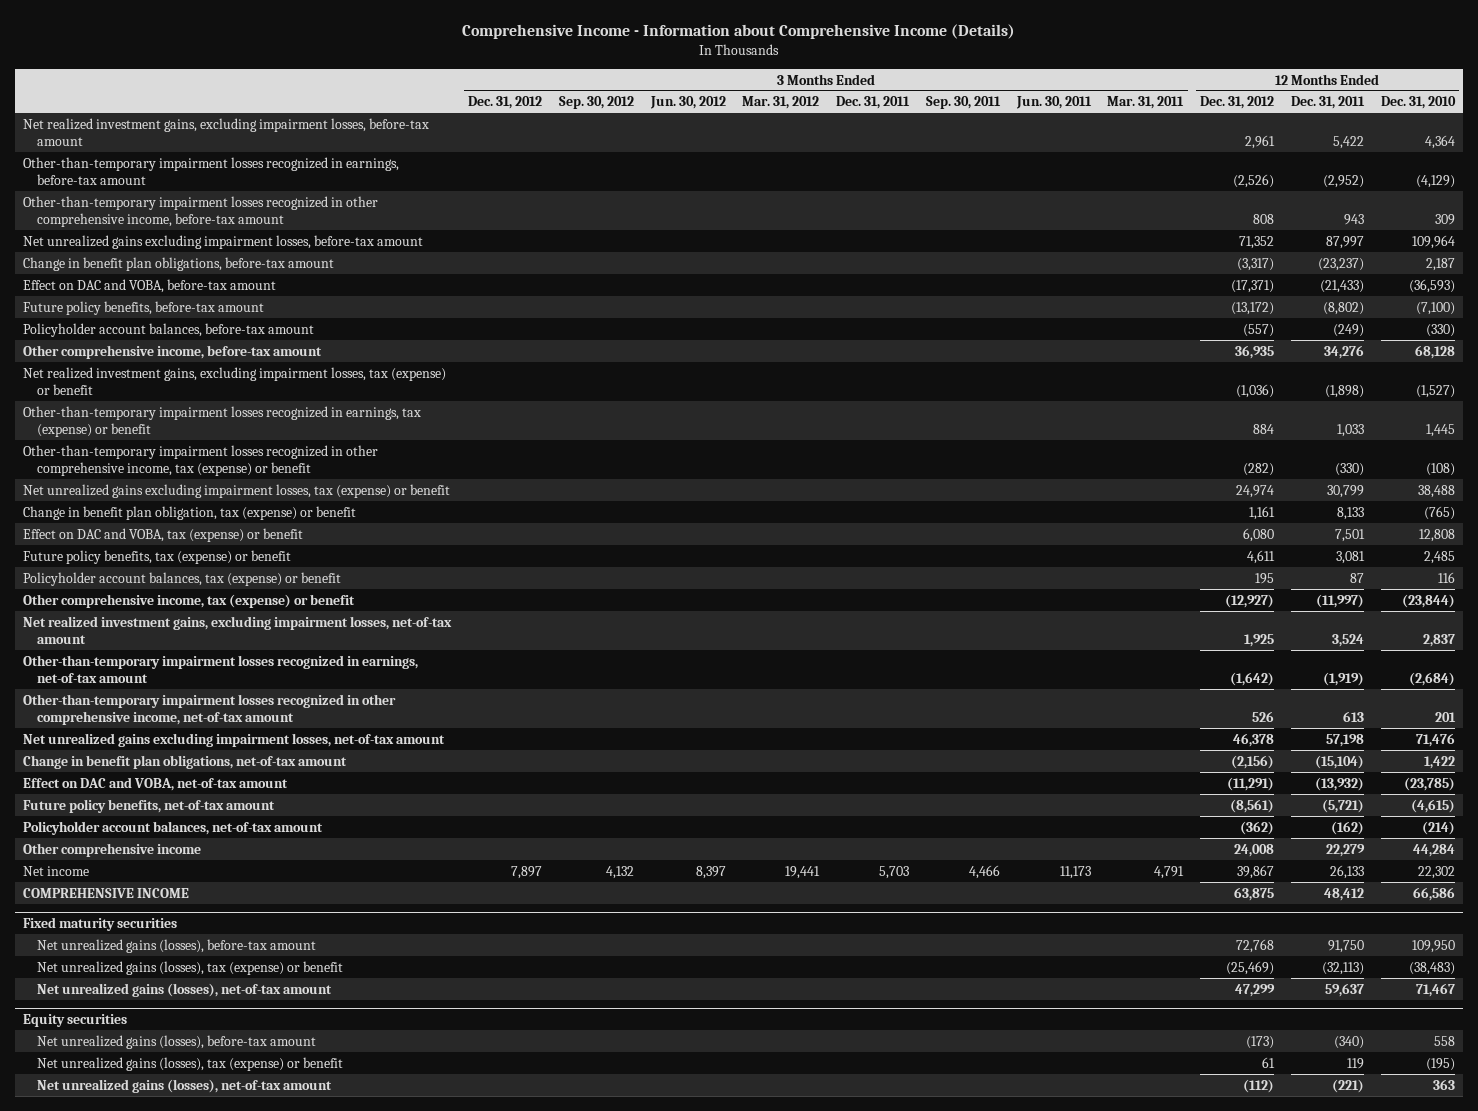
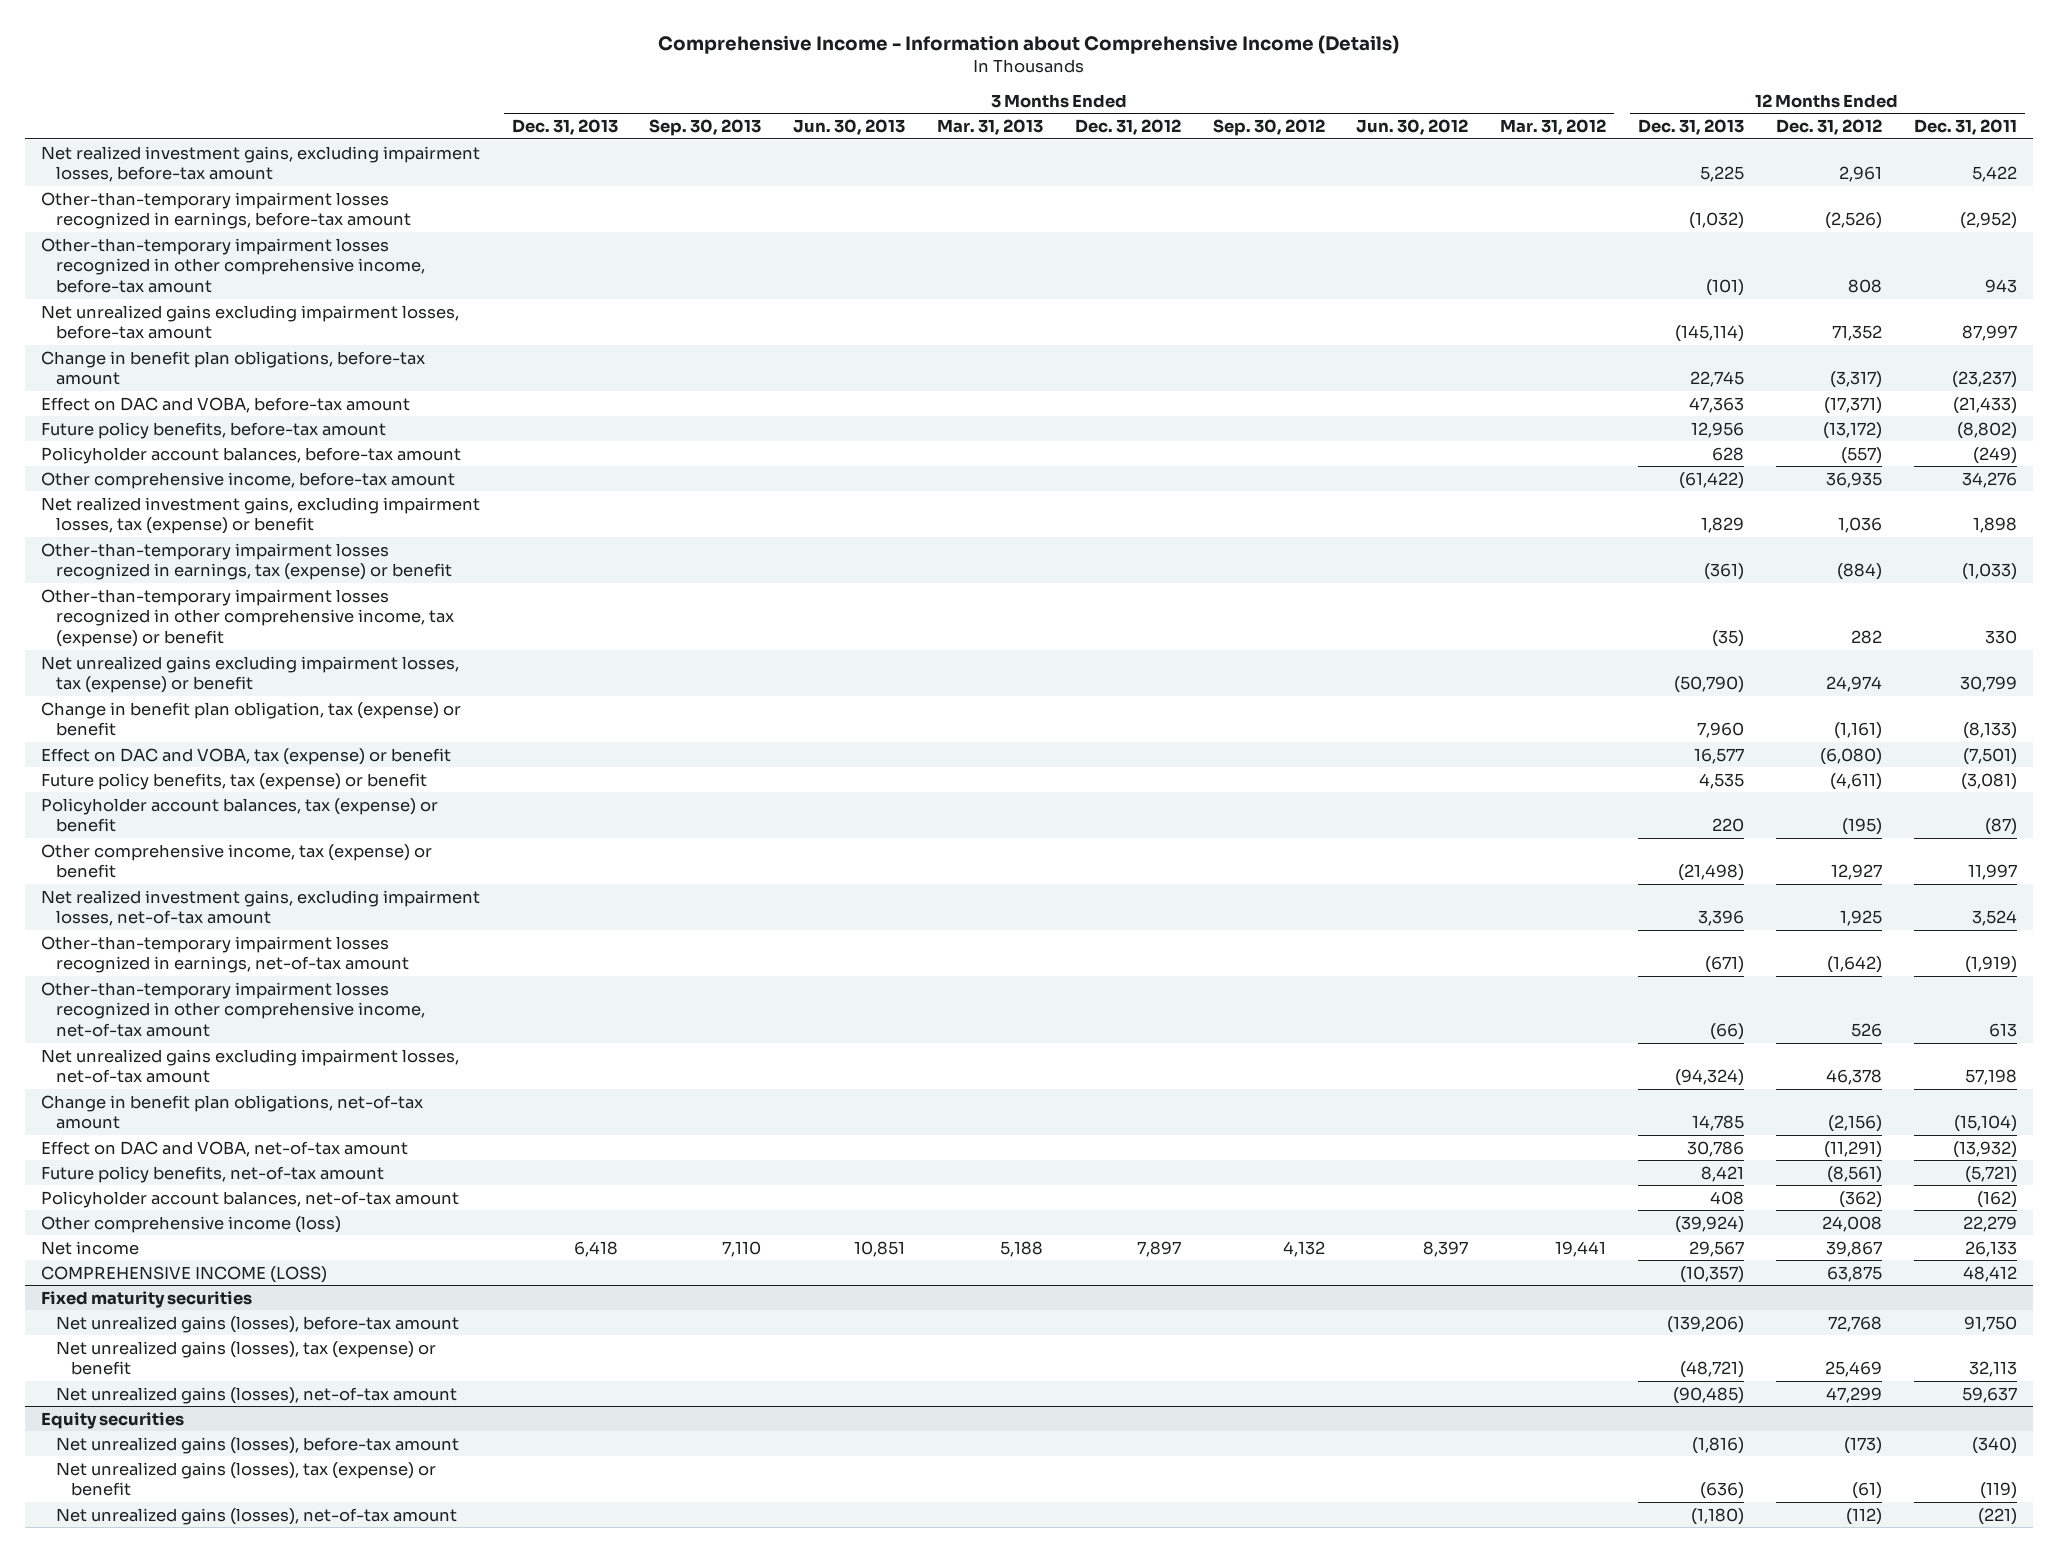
[836,96,911,110] Dec. 31, 2011 -> none
[925,96,1001,110] Sep. 30, 2011 -> none
[1015,96,1092,110] Jun. 30, 2011 -> none
[1107,96,1185,110] Mar. 31, 2011 -> none
[1380,96,1456,110] Dec. 31, 2010 -> none
none -> [511,118,618,135] Dec. 31, 2013
none -> [649,118,762,136] Sep. 30, 2013
none -> [793,118,906,135] Jun. 30, 2013
none -> [937,118,1044,135] Mar. 31, 2013
none -> [1638,118,1745,135] Dec. 31, 2013
[1236,383,1275,398] (1,036) -> [1837,517,1882,534] 1,036
[1324,384,1364,398] (1,898) -> [1972,517,2017,534] 1,898
[1253,423,1275,434] 884 -> [1836,563,1882,581] (884)
[1336,423,1364,437] 1,033 -> [1961,563,2017,581] (1,033)
[1243,462,1275,476] (282) -> [1850,630,1882,645] 282
[1334,462,1364,476] (330) -> [1984,630,2017,645] 330
[1249,505,1276,520] 1,161 -> [1833,722,1882,740] (1,161)
[1336,506,1364,520] 8,133 -> [1962,722,2017,740] (8,133)
[1243,527,1275,542] 6,080 -> [1819,747,1882,765] (6,080)
[1334,528,1365,542] 7,501 -> [1962,747,2017,765] (7,501)
[1247,549,1276,564] 4,611 -> [1829,772,1882,790] (4,611)
[1335,550,1365,564] 3,081 -> [1960,772,2017,790] (3,081)
[1255,572,1275,584] 195 -> [1841,818,1882,836] (195)
[1349,572,1364,583] 87 -> [1984,818,2017,836] (87)
[1225,593,1275,608] (12,927) -> [1830,864,1882,881] 12,927
[1315,593,1364,608] (11,997) -> [1967,864,2017,881] 11,997
[23,842,202,857] Other comprehensive income -> [40,1215,341,1233] Other comprehensive income (loss)
[23,887,190,898] COMPREHENSIVE INCOME -> [40,1265,327,1283] COMPREHENSIVE INCOME (LOSS)
[1226,960,1275,975] (25,469) -> [1824,1361,1882,1378] 25,469
[1321,961,1364,975] (32,113) -> [1968,1361,2017,1378] 32,113
[1262,1056,1276,1068] 61 -> [1851,1482,1882,1500] (61)
[1346,1057,1364,1069] 119 -> [1979,1482,2017,1500] (119)

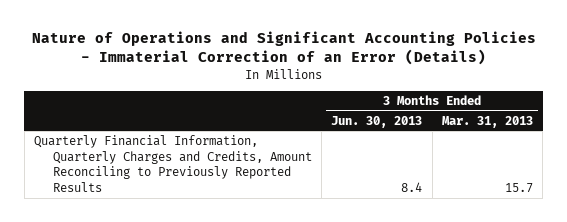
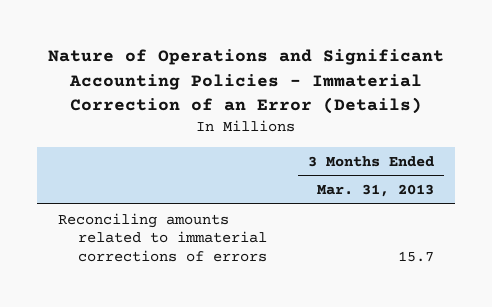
[331,115,423,128] Jun. 30, 2013 -> none
[34,135,312,192] Quarterly Financial Information, Quarterly Charges and Credits, Amount Reconciling to Previously Reported Results -> [57,212,267,262] Reconciling amounts related to immaterial corrections of errors

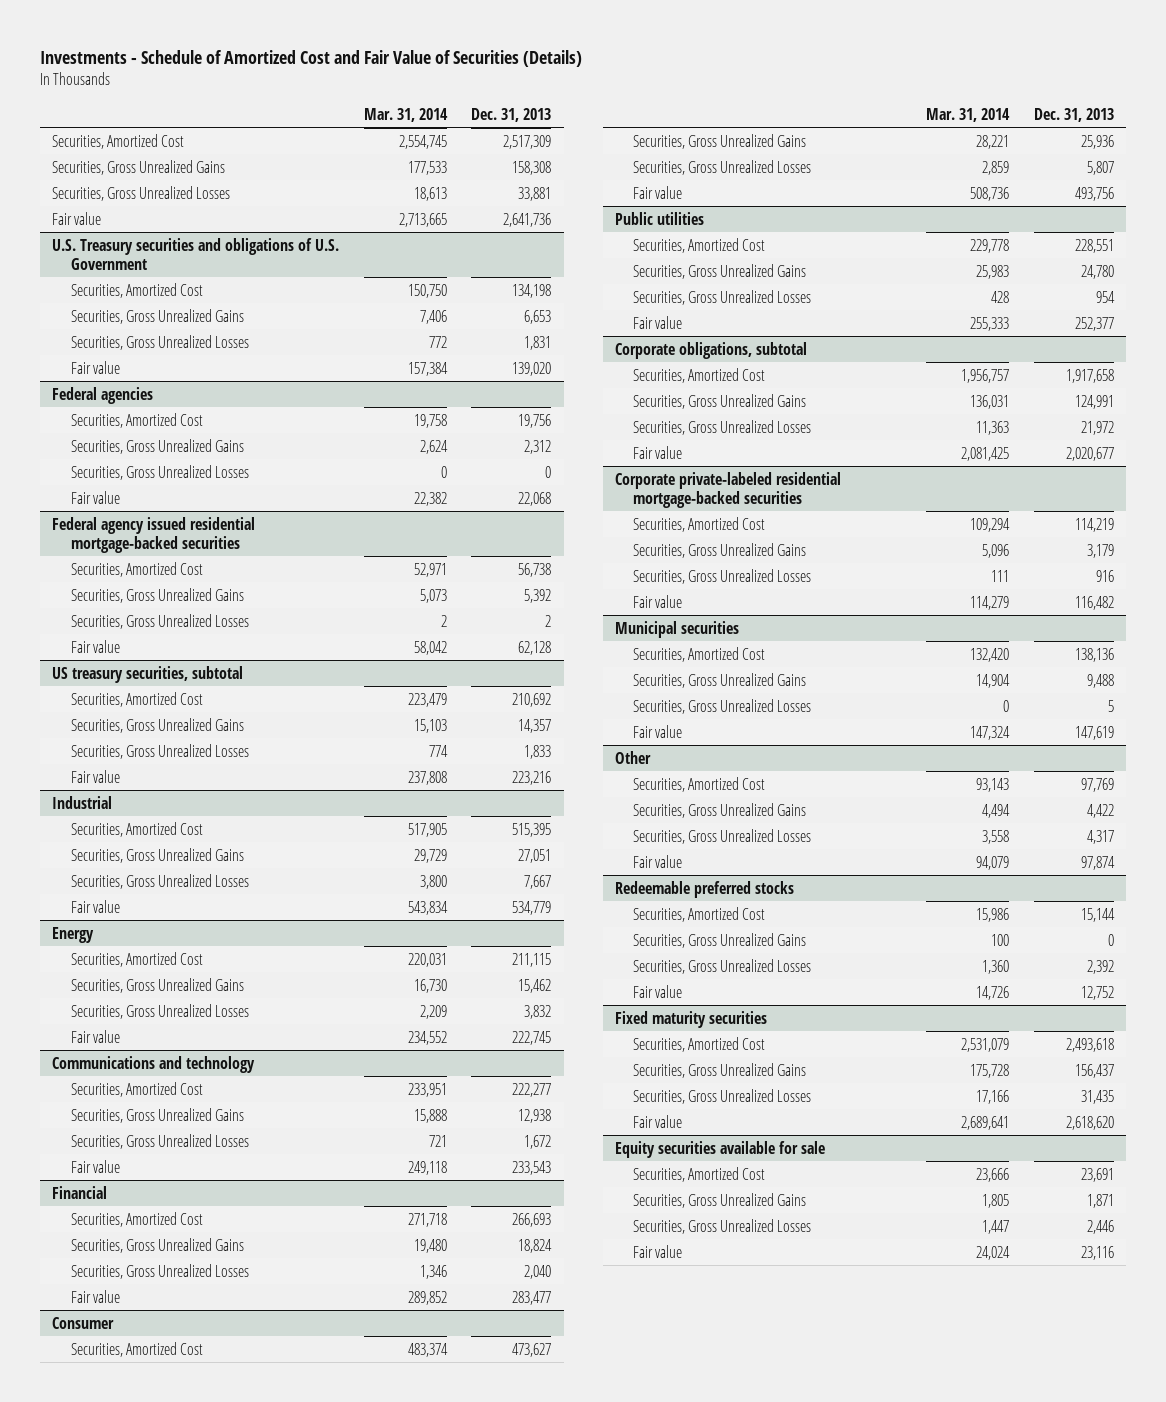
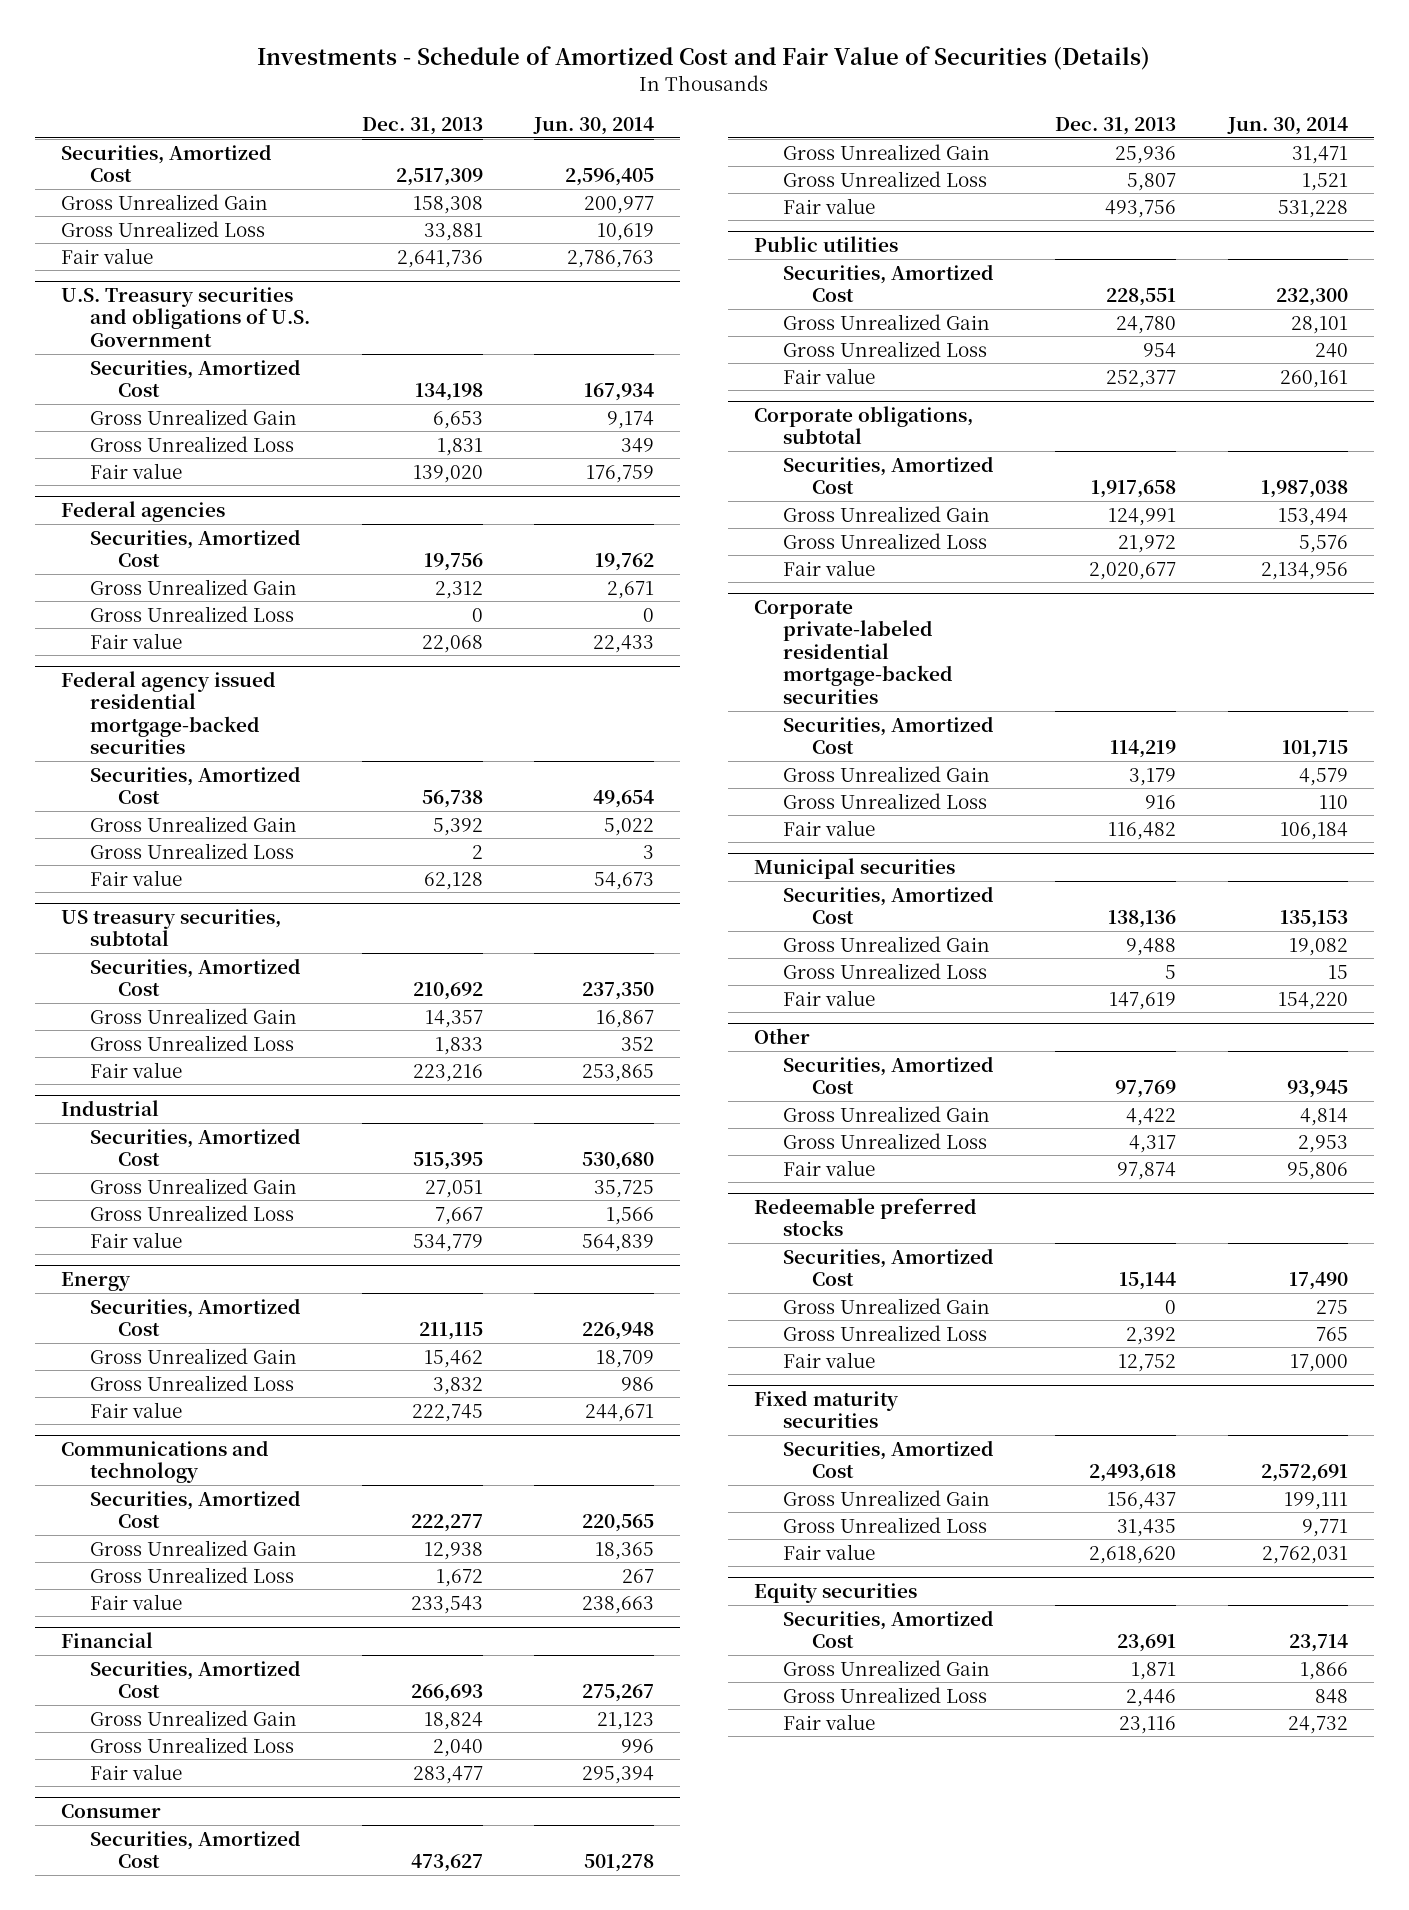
[363,107,448,122] Mar. 31, 2014 -> none
none -> [533,116,655,135] Jun. 30, 2014
[52,159,226,175] Securities, Gross Unrealized Gains -> [61,193,269,210] Gross Unrealized Gain
[52,185,231,201] Securities, Gross Unrealized Losses -> [61,220,266,237] Gross Unrealized Loss
[71,308,245,324] Securities, Gross Unrealized Gains -> [89,408,297,425] Gross Unrealized Gain
[71,334,250,350] Securities, Gross Unrealized Losses -> [89,435,294,452] Gross Unrealized Loss
[71,438,245,454] Securities, Gross Unrealized Gains -> [89,578,297,595] Gross Unrealized Gain
[71,464,250,480] Securities, Gross Unrealized Losses -> [89,605,294,622] Gross Unrealized Loss
[71,587,245,603] Securities, Gross Unrealized Gains -> [89,815,297,832] Gross Unrealized Gain
[71,613,250,629] Securities, Gross Unrealized Losses -> [89,842,294,859] Gross Unrealized Loss
[71,717,245,733] Securities, Gross Unrealized Gains -> [89,1007,297,1024] Gross Unrealized Gain
[71,743,250,759] Securities, Gross Unrealized Losses -> [89,1034,294,1051] Gross Unrealized Loss
[71,847,245,863] Securities, Gross Unrealized Gains -> [89,1177,297,1194] Gross Unrealized Gain
[71,873,250,889] Securities, Gross Unrealized Losses -> [89,1204,294,1221] Gross Unrealized Loss
[71,977,245,993] Securities, Gross Unrealized Gains -> [89,1347,297,1364] Gross Unrealized Gain
[71,1003,250,1019] Securities, Gross Unrealized Losses -> [89,1374,294,1391] Gross Unrealized Loss
[71,1107,245,1123] Securities, Gross Unrealized Gains -> [89,1539,297,1556] Gross Unrealized Gain
[71,1133,250,1149] Securities, Gross Unrealized Losses -> [89,1566,294,1583] Gross Unrealized Loss
[71,1237,245,1253] Securities, Gross Unrealized Gains -> [89,1709,297,1726] Gross Unrealized Gain
[71,1263,250,1279] Securities, Gross Unrealized Losses -> [89,1736,294,1753] Gross Unrealized Loss
[633,133,807,149] Securities, Gross Unrealized Gains -> [783,143,991,160] Gross Unrealized Gain
[633,159,812,175] Securities, Gross Unrealized Losses -> [783,170,988,187] Gross Unrealized Loss
[633,263,807,279] Securities, Gross Unrealized Gains -> [783,313,991,330] Gross Unrealized Gain
[633,289,812,305] Securities, Gross Unrealized Losses -> [783,340,988,357] Gross Unrealized Loss
[633,393,807,409] Securities, Gross Unrealized Gains -> [783,505,991,522] Gross Unrealized Gain
[633,419,812,435] Securities, Gross Unrealized Losses -> [783,532,988,549] Gross Unrealized Loss
[633,542,807,558] Securities, Gross Unrealized Gains -> [783,765,991,782] Gross Unrealized Gain
[633,568,812,584] Securities, Gross Unrealized Losses -> [783,792,988,809] Gross Unrealized Loss
[633,672,807,688] Securities, Gross Unrealized Gains -> [783,935,991,952] Gross Unrealized Gain
[633,698,812,714] Securities, Gross Unrealized Losses -> [783,962,988,979] Gross Unrealized Loss
[633,802,807,818] Securities, Gross Unrealized Gains -> [783,1105,991,1122] Gross Unrealized Gain
[633,828,812,844] Securities, Gross Unrealized Losses -> [783,1132,988,1149] Gross Unrealized Loss
[633,932,807,948] Securities, Gross Unrealized Gains -> [783,1297,991,1314] Gross Unrealized Gain
[633,958,812,974] Securities, Gross Unrealized Losses -> [783,1324,988,1341] Gross Unrealized Loss
[633,1062,807,1078] Securities, Gross Unrealized Gains -> [783,1489,991,1506] Gross Unrealized Gain
[633,1088,812,1104] Securities, Gross Unrealized Losses -> [783,1516,988,1533] Gross Unrealized Loss
[614,1140,825,1158] Equity securities available for sale -> none
none -> [754,1582,918,1603] Equity securities
[633,1192,807,1208] Securities, Gross Unrealized Gains -> [783,1659,991,1676] Gross Unrealized Gain
[633,1218,812,1234] Securities, Gross Unrealized Losses -> [783,1686,988,1703] Gross Unrealized Loss

